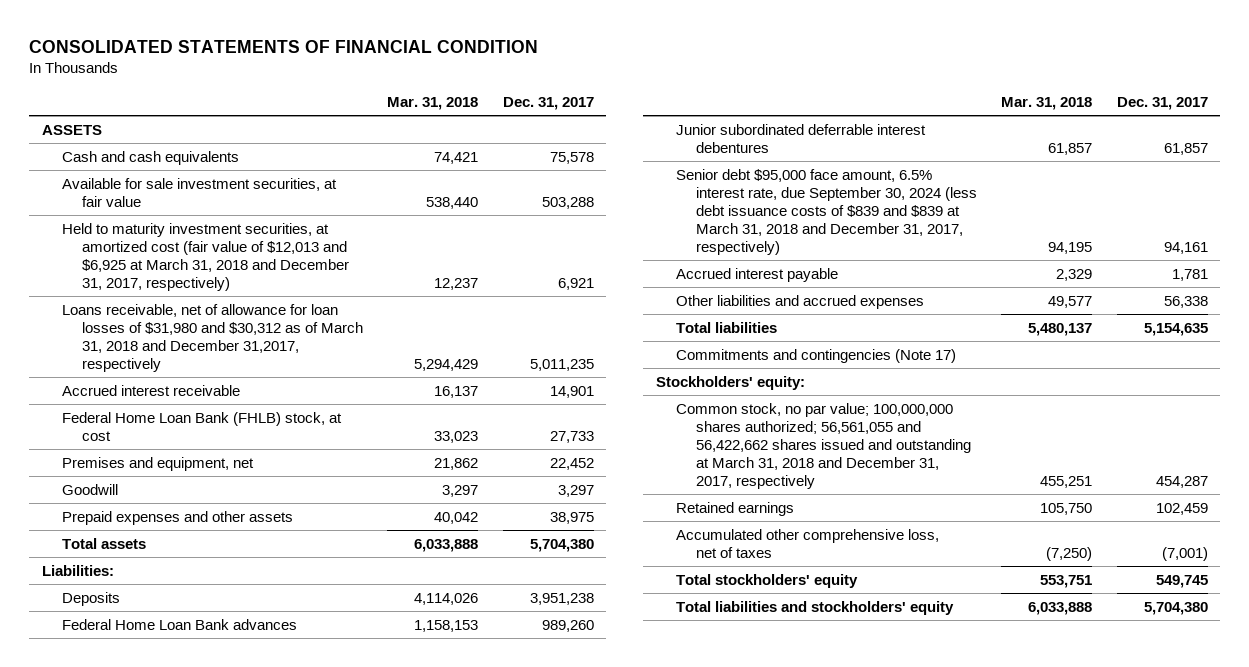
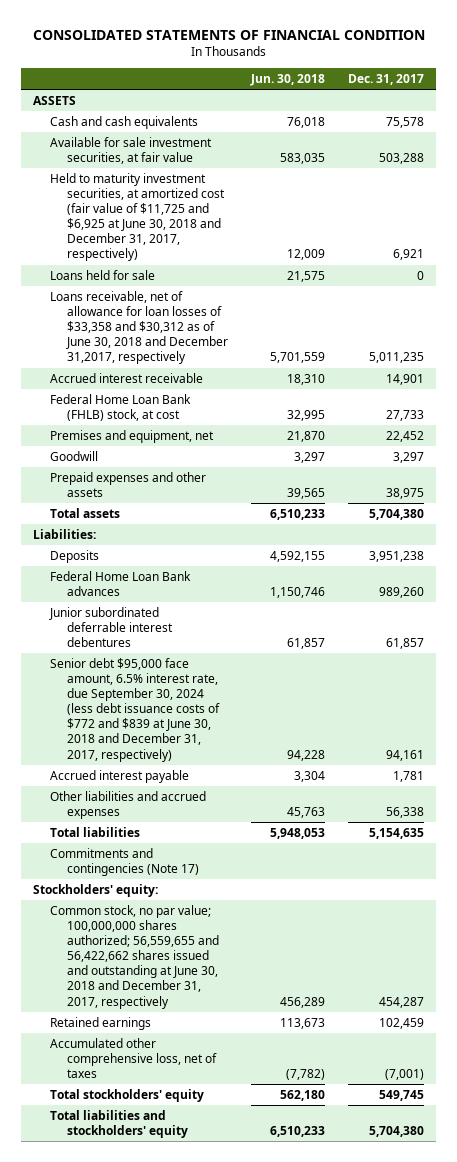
[387,96,479,110] Mar. 31, 2018 -> none
none -> [250,73,326,86] Jun. 30, 2018
[61,222,350,291] Held to maturity investment securities, at amortized cost (fair value of $12,013 and $6,925 at March 31, 2018 and December 31, 2017, respectively) -> [49,172,225,262] Held to maturity investment securities, at amortized cost (fair value of $11,725 and $6,925 at June 30, 2018 and December 31, 2017, respectively)
none -> [49,269,155,280] Loans held for sale
[61,303,364,372] Loans receivable, net of allowance for loan losses of $31,980 and $30,312 as of March 31, 2018 and December 31,2017, respectively -> [49,290,228,365] Loans receivable, net of allowance for loan losses of $33,358 and $30,312 as of June 30, 2018 and December 31,2017, respectively
[675,168,978,255] Senior debt $95,000 face amount, 6.5% interest rate, due September 30, 2024 (less debt issuance costs of $839 and $839 at March 31, 2018 and December 31, 2017, respectively) -> [49,657,220,762] Senior debt $95,000 face amount, 6.5% interest rate, due September 30, 2024 (less debt issuance costs of $772 and $839 at June 30, 2018 and December 31, 2017, respectively)
[675,402,972,489] Common stock, no par value; 100,000,000 shares authorized; 56,561,055 and 56,422,662 shares issued and outstanding at March 31, 2018 and December 31, 2017, respectively -> [49,904,219,1009] Common stock, no par value; 100,000,000 shares authorized; 56,559,655 and 56,422,662 shares issued and outstanding at June 30, 2018 and December 31, 2017, respectively

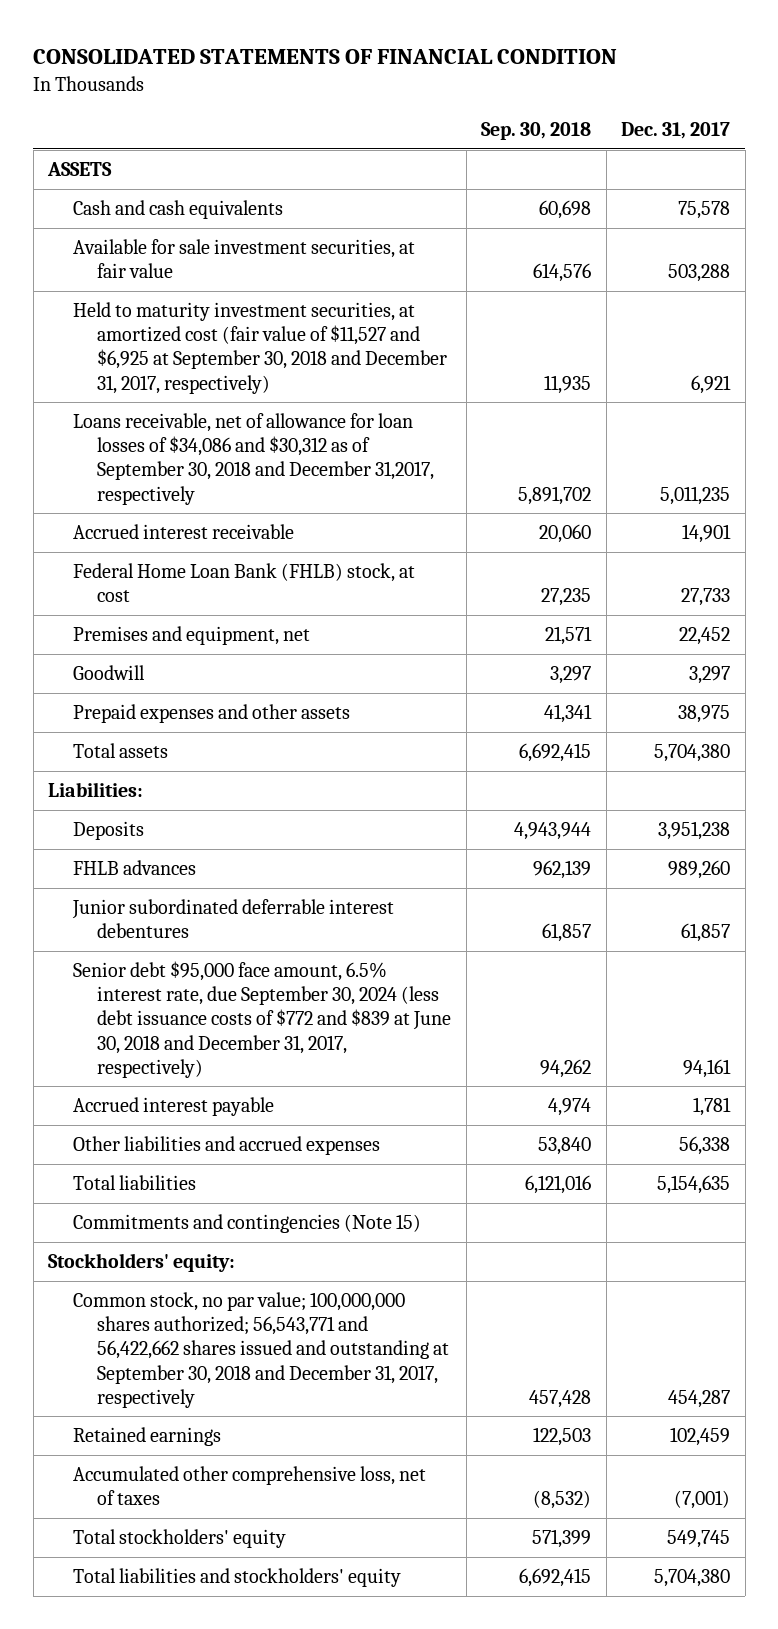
[250,73,326,86] Jun. 30, 2018 -> none
none -> [481,122,592,141] Sep. 30, 2018
[49,269,155,280] Loans held for sale -> none
[49,172,225,262] Held to maturity investment securities, at amortized cost (fair value of $11,725 and $6,925 at June 30, 2018 and December 31, 2017, respectively) -> [72,301,448,394] Held to maturity investment securities, at amortized cost (fair value of $11,527 and $6,925 at September 30, 2018 and December 31, 2017, respectively)
[49,290,228,365] Loans receivable, net of allowance for loan losses of $33,358 and $30,312 as of June 30, 2018 and December 31,2017, respectively -> [72,412,435,505] Loans receivable, net of allowance for loan losses of $34,086 and $30,312 as of September 30, 2018 and December 31,2017, respectively
[49,570,191,596] Federal Home Loan Bank advances -> [72,859,196,875] FHLB advances
[49,847,199,876] Commitments and contingencies (Note 17) -> [72,1213,421,1233] Commitments and contingencies (Note 15)
[49,904,219,1009] Common stock, no par value; 100,000,000 shares authorized; 56,559,655 and 56,422,662 shares issued and outstanding at June 30, 2018 and December 31, 2017, respectively -> [72,1291,450,1408] Common stock, no par value; 100,000,000 shares authorized; 56,543,771 and 56,422,662 shares issued and outstanding at September 30, 2018 and December 31, 2017, respectively

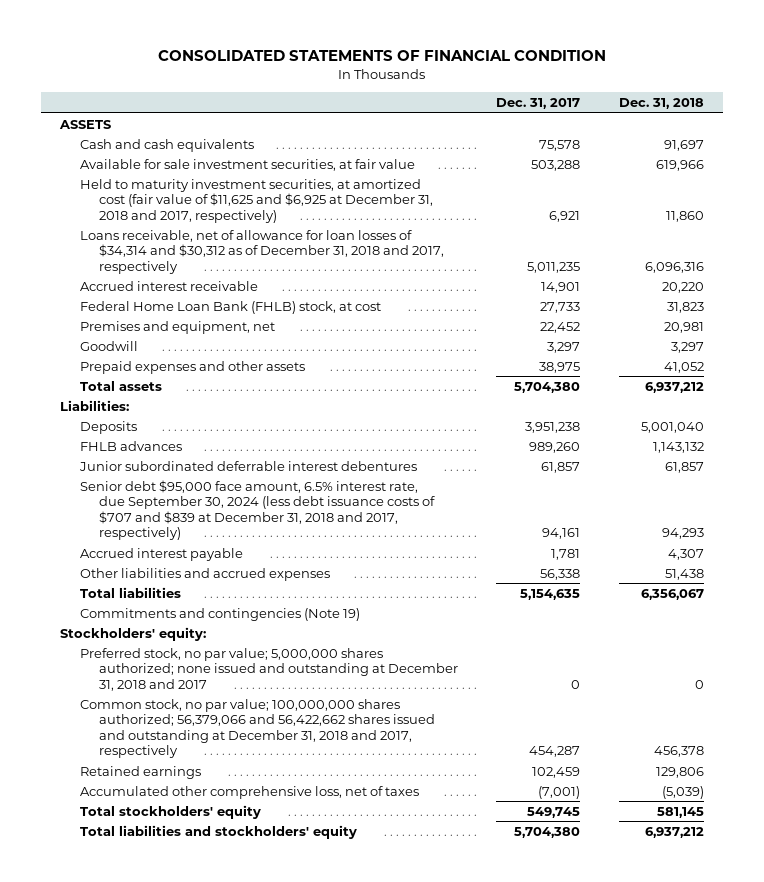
[481,122,592,141] Sep. 30, 2018 -> none
none -> [618,98,704,110] Dec. 31, 2018
[72,301,448,394] Held to maturity investment securities, at amortized cost (fair value of $11,527 and $6,925 at September 30, 2018 and December 31, 2017, respectively) -> [79,178,434,223] Held to maturity investment securities, at amortized cost (fair value of $11,625 and $6,925 at December 31, 2018 and 2017, respectively)
[72,412,435,505] Loans receivable, net of allowance for loan losses of $34,086 and $30,312 as of September 30, 2018 and December 31,2017, respectively -> [79,229,445,274] Loans receivable, net of allowance for loan losses of $34,314 and $30,312 as of December 31, 2018 and 2017, respectively
[72,960,452,1078] Senior debt $95,000 face amount, 6.5% interest rate, due September 30, 2024 (less debt issuance costs of $772 and $839 at June 30, 2018 and December 31, 2017, respectively) -> [79,479,436,541] Senior debt $95,000 face amount, 6.5% interest rate, due September 30, 2024 (less debt issuance costs of $707 and $839 at December 31, 2018 and 2017, respectively)
[72,1213,421,1233] Commitments and contingencies (Note 15) -> [79,607,360,621] Commitments and contingencies (Note 19)
none -> [79,647,459,691] Preferred stock, no par value; 5,000,000 shares authorized; none issued and outstanding at December 31, 2018 and 2017
[72,1291,450,1408] Common stock, no par value; 100,000,000 shares authorized; 56,543,771 and 56,422,662 shares issued and outstanding at September 30, 2018 and December 31, 2017, respectively -> [79,698,436,759] Common stock, no par value; 100,000,000 shares authorized; 56,379,066 and 56,422,662 shares issued and outstanding at December 31, 2018 and 2017, respectively

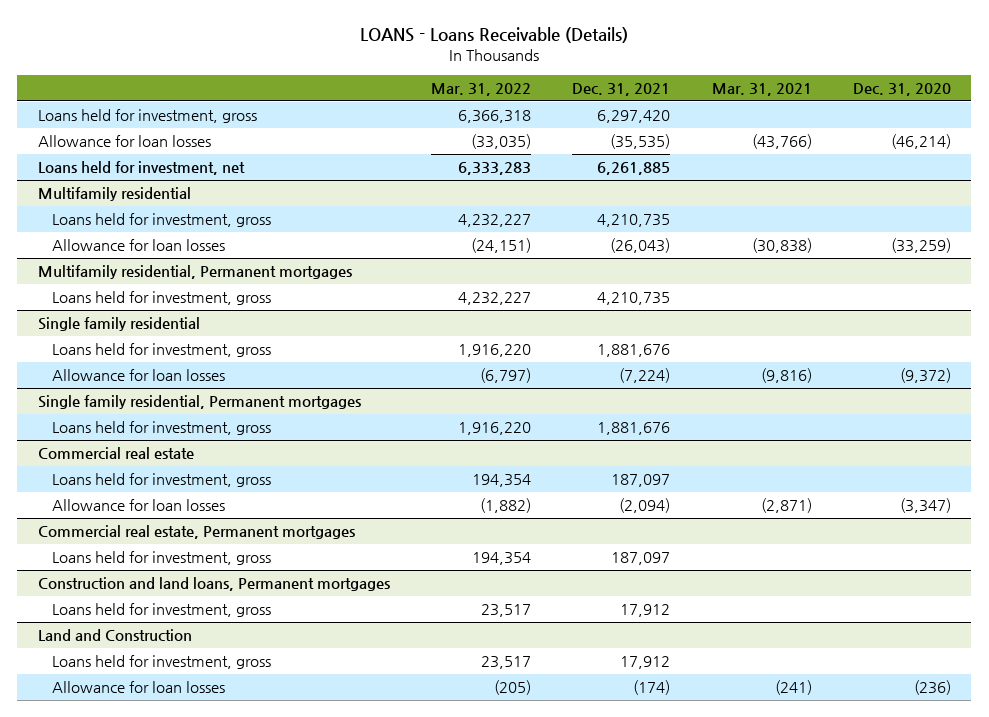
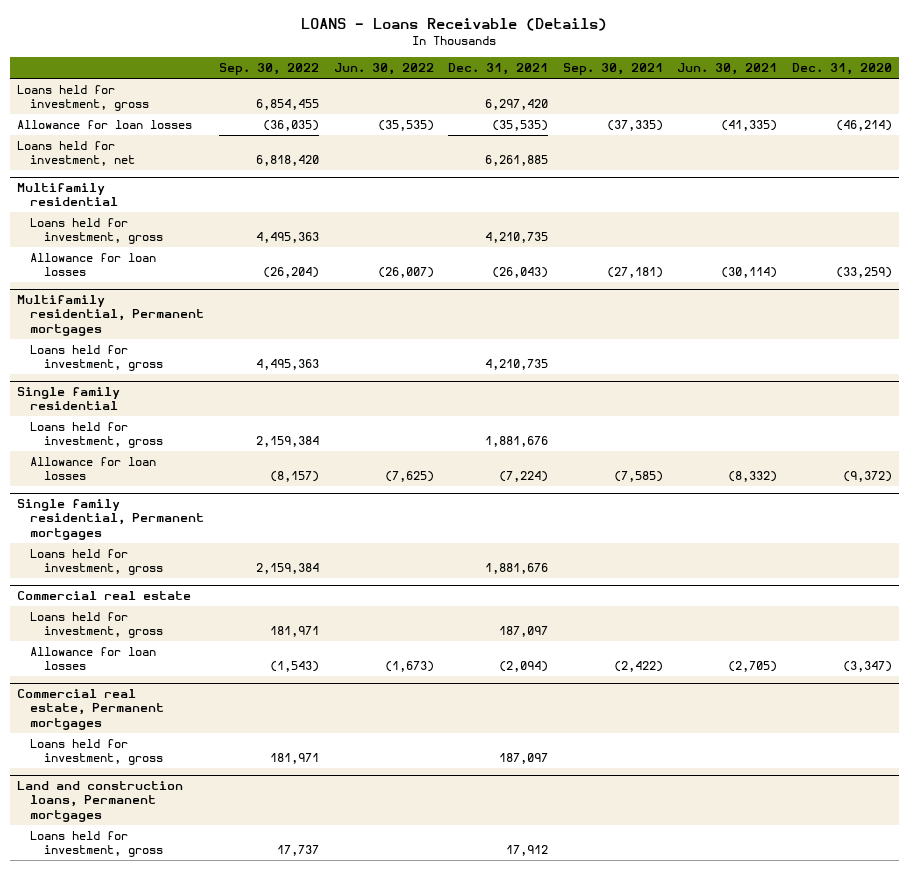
[431,83,532,97] Mar. 31, 2022 -> none
[711,83,812,97] Mar. 31, 2021 -> none
none -> [218,63,319,76] Sep. 30, 2022
none -> [333,63,434,76] Jun. 30, 2022
none -> [562,63,663,76] Sep. 30, 2021
none -> [677,63,778,76] Jun. 30, 2021
[51,603,271,618] Loans held for investment, gross -> none
[37,629,192,642] Land and Construction -> none
[37,577,390,592] Construction and land loans, Permanent mortgages -> [17,781,184,822] Land and construction loans, Permanent mortgages
[51,681,225,694] Allowance for loan losses -> none

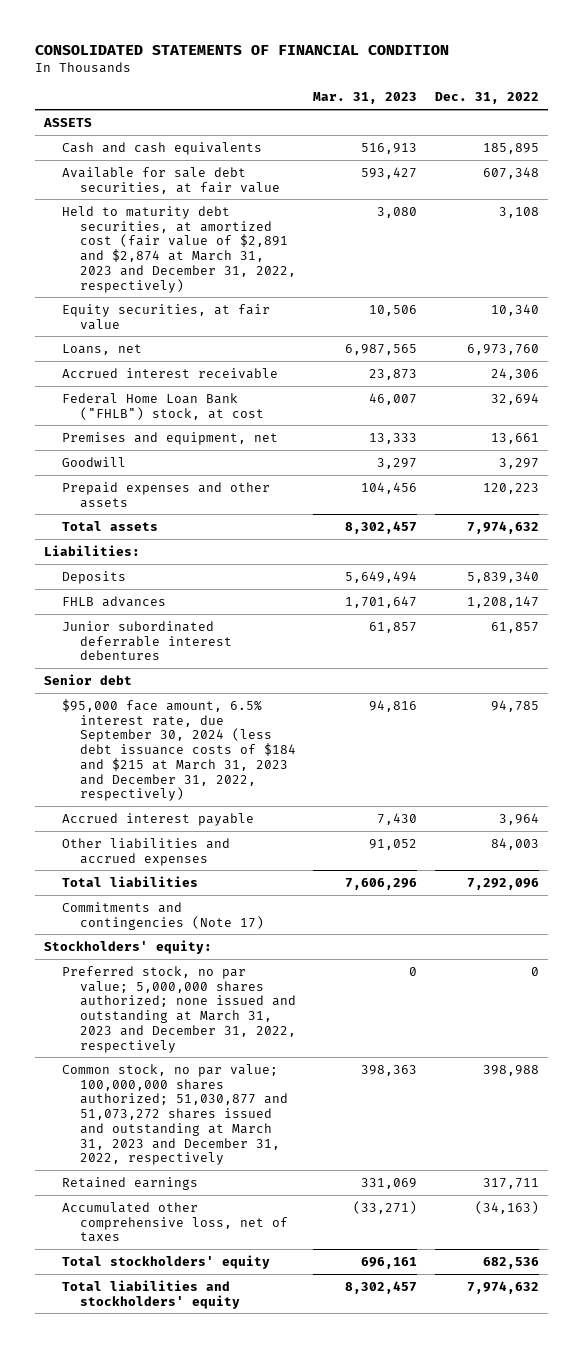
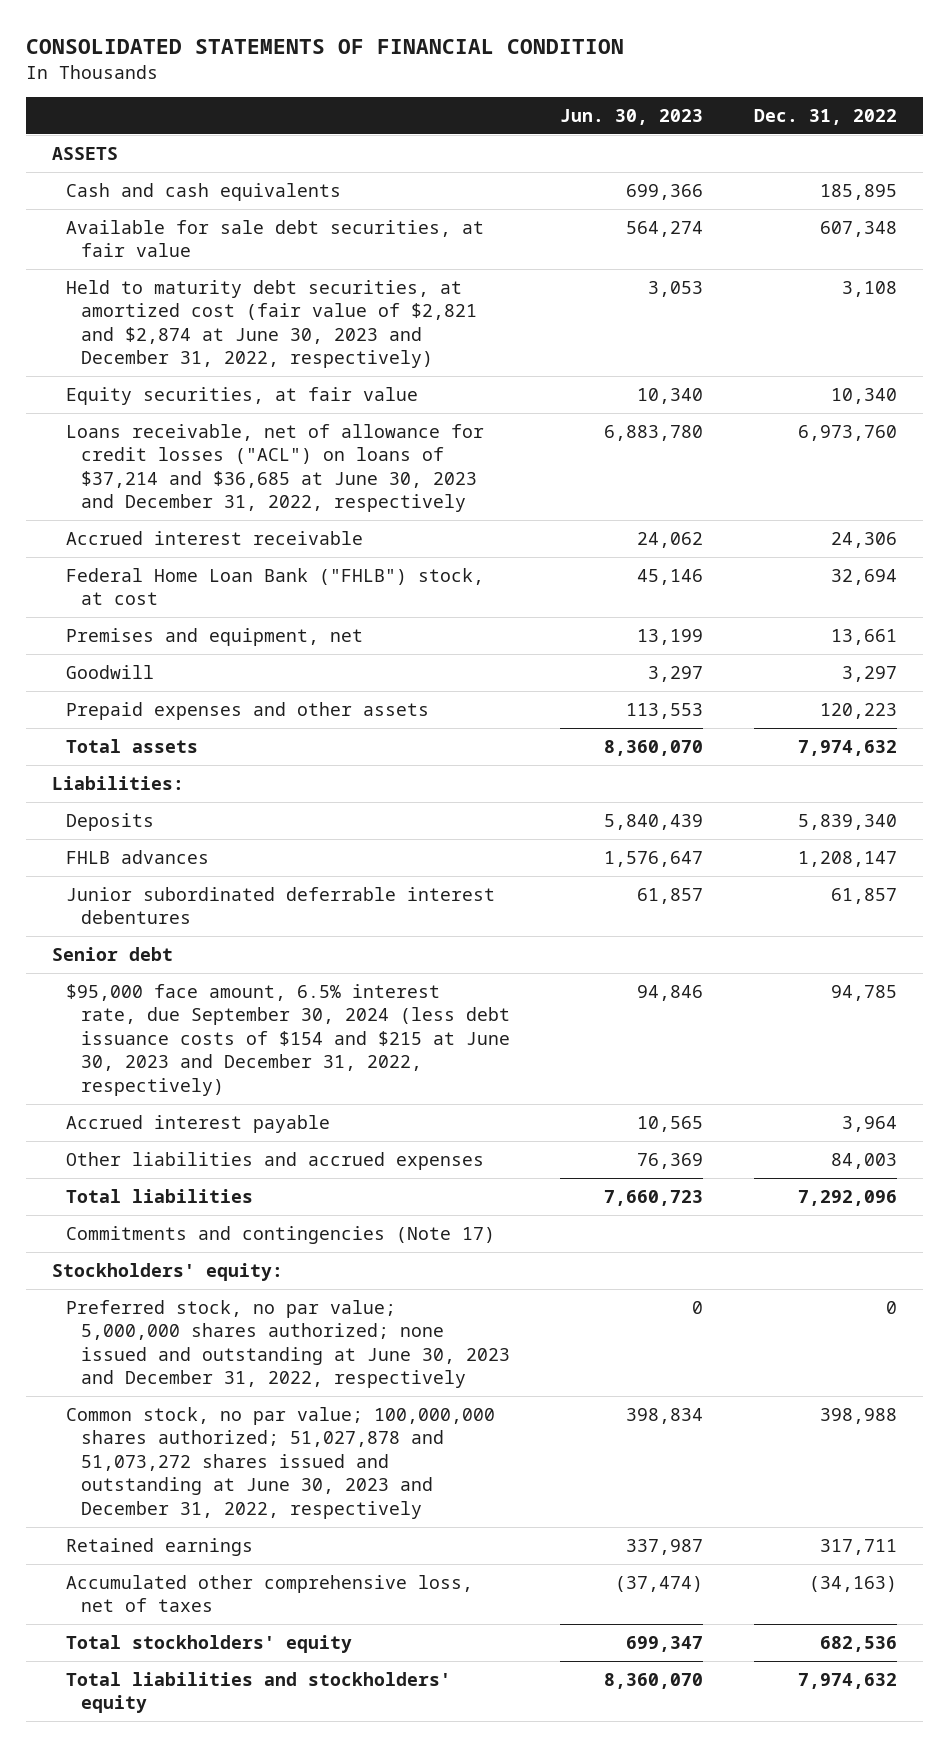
[313,92,418,105] Mar. 31, 2023 -> none
none -> [560,108,704,125] Jun. 30, 2023
[61,205,296,293] Held to maturity debt securities, at amortized cost (fair value of $2,891 and $2,874 at March 31, 2023 and December 31, 2022, respectively) -> [66,279,477,369] Held to maturity debt securities, at amortized cost (fair value of $2,821 and $2,874 at June 30, 2023 and December 31, 2022, respectively)
[61,343,142,355] Loans, net -> [66,423,485,513] Loans receivable, net of allowance for credit losses ("ACL") on loans of $37,214 and $36,685 at June 30, 2023 and December 31, 2022, respectively
[61,698,296,802] $95,000 face amount, 6.5% interest rate, due September 30, 2024 (less debt issuance costs of $184 and $215 at March 31, 2023 and December 31, 2022, respectively) -> [66,983,510,1096] $95,000 face amount, 6.5% interest rate, due September 30, 2024 (less debt issuance costs of $154 and $215 at June 30, 2023 and December 31, 2022, respectively)
[61,965,296,1053] Preferred stock, no par value; 5,000,000 shares authorized; none issued and outstanding at March 31, 2023 and December 31, 2022, respectively -> [66,1299,510,1389] Preferred stock, no par value; 5,000,000 shares authorized; none issued and outstanding at June 30, 2023 and December 31, 2022, respectively
[61,1063,288,1166] Common stock, no par value; 100,000,000 shares authorized; 51,030,877 and 51,073,272 shares issued and outstanding at March 31, 2023 and December 31, 2022, respectively -> [66,1406,496,1519] Common stock, no par value; 100,000,000 shares authorized; 51,027,878 and 51,073,272 shares issued and outstanding at June 30, 2023 and December 31, 2022, respectively

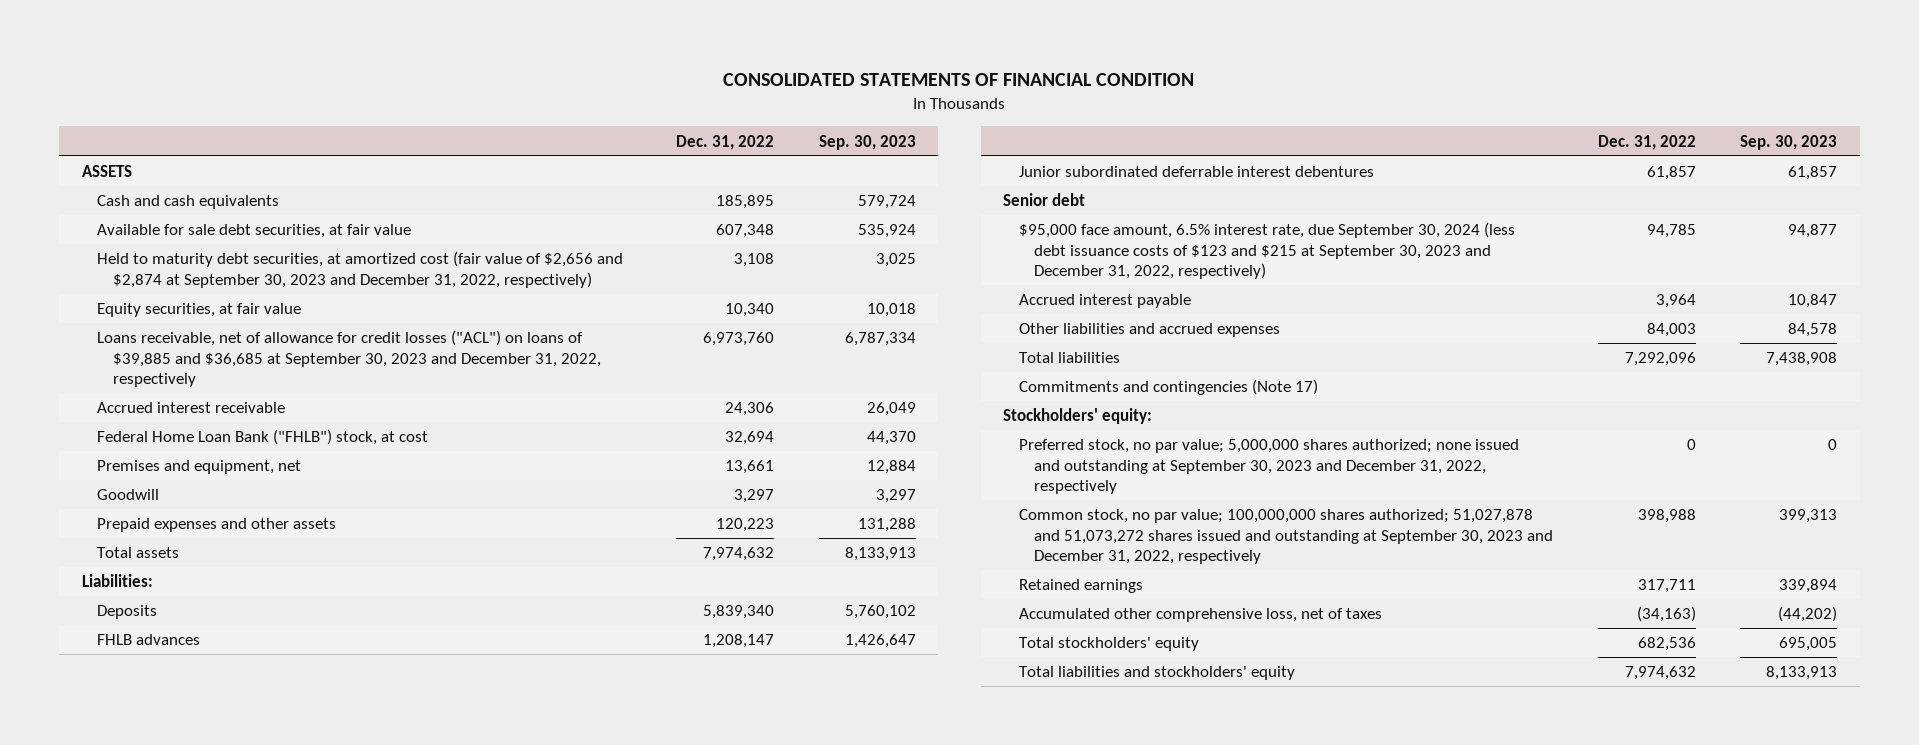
[560,108,704,125] Jun. 30, 2023 -> none
none -> [818,134,916,150] Sep. 30, 2023
[66,279,477,369] Held to maturity debt securities, at amortized cost (fair value of $2,821 and $2,874 at June 30, 2023 and December 31, 2022, respectively) -> [97,251,624,288] Held to maturity debt securities, at amortized cost (fair value of $2,656 and $2,874 at September 30, 2023 and December 31, 2022, respectively)
[66,423,485,513] Loans receivable, net of allowance for credit losses ("ACL") on loans of $37,214 and $36,685 at June 30, 2023 and December 31, 2022, respectively -> [97,330,601,388] Loans receivable, net of allowance for credit losses ("ACL") on loans of $39,885 and $36,685 at September 30, 2023 and December 31, 2022, respectively
[66,983,510,1096] $95,000 face amount, 6.5% interest rate, due September 30, 2024 (less debt issuance costs of $154 and $215 at June 30, 2023 and December 31, 2022, respectively) -> [1018,222,1515,280] $95,000 face amount, 6.5% interest rate, due September 30, 2024 (less debt issuance costs of $123 and $215 at September 30, 2023 and December 31, 2022, respectively)
[66,1299,510,1389] Preferred stock, no par value; 5,000,000 shares authorized; none issued and outstanding at June 30, 2023 and December 31, 2022, respectively -> [1018,439,1519,495] Preferred stock, no par value; 5,000,000 shares authorized; none issued and outstanding at September 30, 2023 and December 31, 2022, respectively
[66,1406,496,1519] Common stock, no par value; 100,000,000 shares authorized; 51,027,878 and 51,073,272 shares issued and outstanding at June 30, 2023 and December 31, 2022, respectively -> [1018,509,1554,565] Common stock, no par value; 100,000,000 shares authorized; 51,027,878 and 51,073,272 shares issued and outstanding at September 30, 2023 and December 31, 2022, respectively

